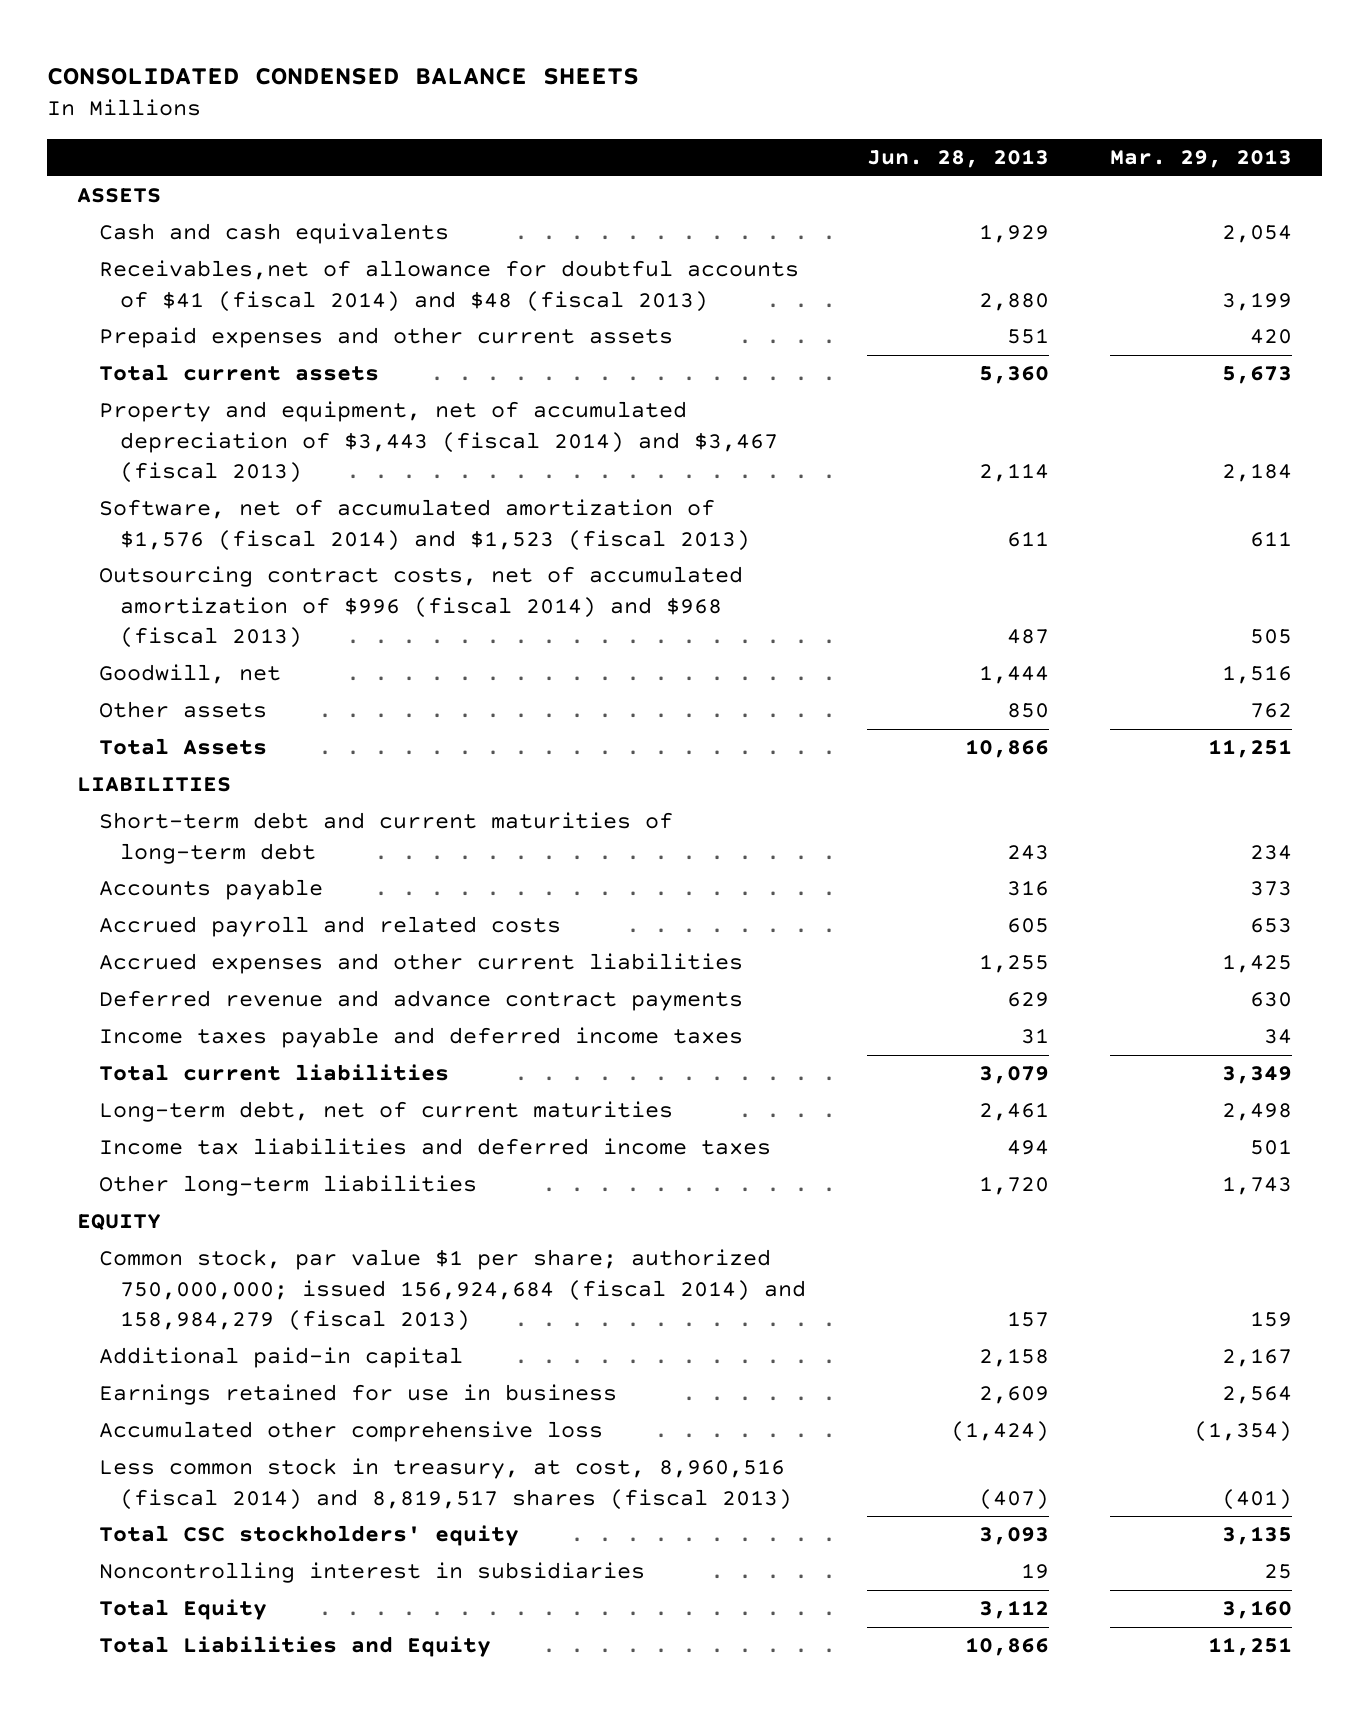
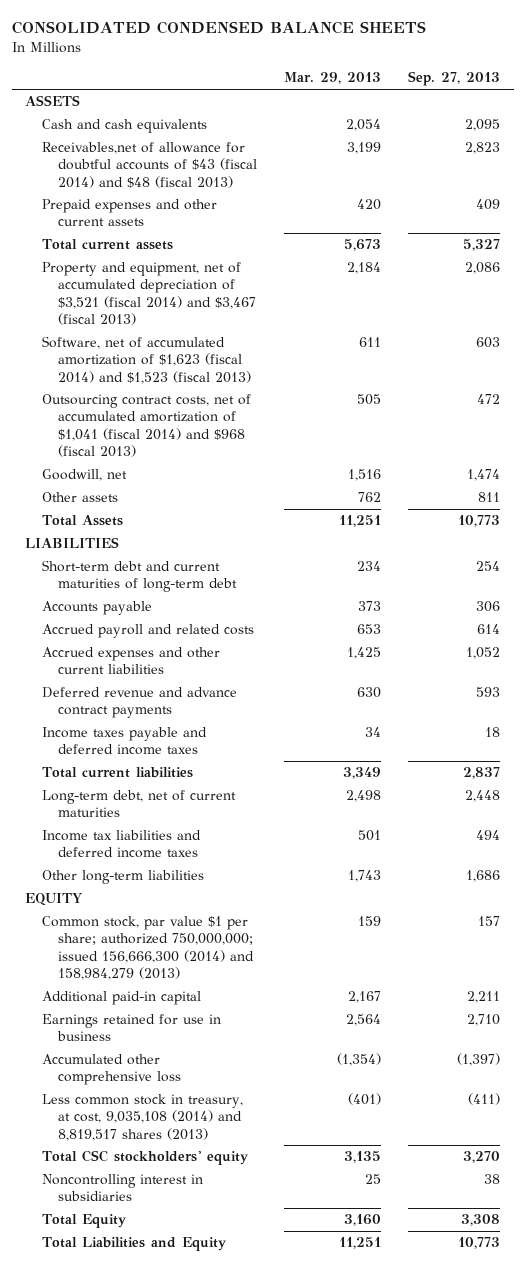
[866,149,1049,169] Jun. 28, 2013 -> none
none -> [407,71,500,87] Sep. 27, 2013
[98,260,799,312] Receivables,net of allowance for doubtful accounts of $41 (fiscal 2014) and $48 (fiscal 2013) -> [41,142,257,188] Receivables,net of allowance for doubtful accounts of $43 (fiscal 2014) and $48 (fiscal 2013)
[98,401,778,484] Property and equipment, net of accumulated depreciation of $3,443 (fiscal 2014) and $3,467 (fiscal 2013) -> [41,262,256,325] Property and equipment, net of accumulated depreciation of $3,521 (fiscal 2014) and $3,467 (fiscal 2013)
[98,499,750,551] Software, net of accumulated amortization of $1,576 (fiscal 2014) and $1,523 (fiscal 2013) -> [41,336,251,384] Software, net of accumulated amortization of $1,623 (fiscal 2014) and $1,523 (fiscal 2013)
[98,566,743,649] Outsourcing contract costs, net of accumulated amortization of $996 (fiscal 2014) and $968 (fiscal 2013) -> [41,394,251,457] Outsourcing contract costs, net of accumulated amortization of $1,041 (fiscal 2014) and $968 (fiscal 2013)
[98,1249,806,1332] Common stock, par value $1 per share; authorized 750,000,000; issued 156,924,684 (fiscal 2014) and 158,984,279 (fiscal 2013) -> [41,916,254,980] Common stock, par value $1 per share; authorized 750,000,000; issued 156,666,300 (2014) and 158,984,279 (2013)
[98,1458,792,1510] Less common stock in treasury, at cost, 8,960,516 (fiscal 2014) and 8,819,517 shares (fiscal 2013) -> [41,1094,243,1141] Less common stock in treasury, at cost, 9,035,108 (2014) and 8,819,517 shares (2013)

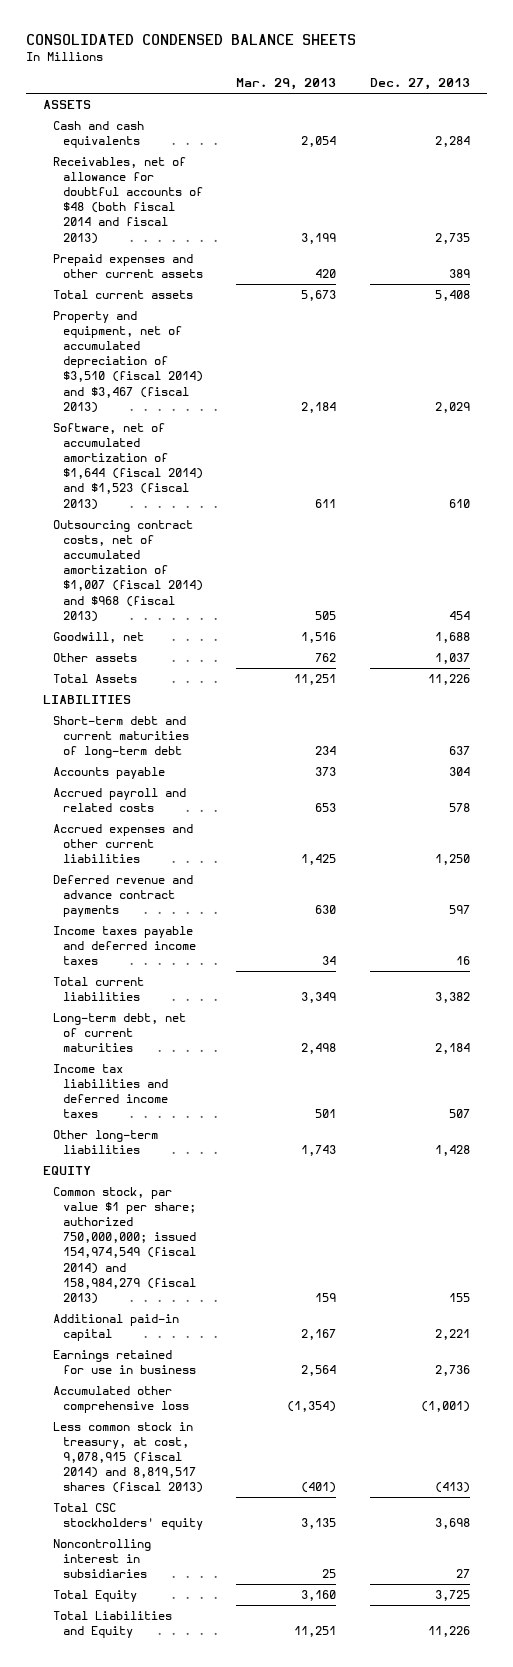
[407,71,500,87] Sep. 27, 2013 -> none
none -> [369,78,470,91] Dec. 27, 2013
[41,142,257,188] Receivables,net of allowance for doubtful accounts of $43 (fiscal 2014) and $48 (fiscal 2013) -> [52,156,203,244] Receivables, net of allowance for doubtful accounts of $48 (both fiscal 2014 and fiscal 2013)
[41,262,256,325] Property and equipment, net of accumulated depreciation of $3,521 (fiscal 2014) and $3,467 (fiscal 2013) -> [52,310,203,413] Property and equipment, net of accumulated depreciation of $3,510 (fiscal 2014) and $3,467 (fiscal 2013)
[41,336,251,384] Software, net of accumulated amortization of $1,623 (fiscal 2014) and $1,523 (fiscal 2013) -> [52,422,203,510] Software, net of accumulated amortization of $1,644 (fiscal 2014) and $1,523 (fiscal 2013)
[41,394,251,457] Outsourcing contract costs, net of accumulated amortization of $1,041 (fiscal 2014) and $968 (fiscal 2013) -> [52,519,203,622] Outsourcing contract costs, net of accumulated amortization of $1,007 (fiscal 2014) and $968 (fiscal 2013)
[41,916,254,980] Common stock, par value $1 per share; authorized 750,000,000; issued 156,666,300 (2014) and 158,984,279 (2013) -> [52,1186,196,1304] Common stock, par value $1 per share; authorized 750,000,000; issued 154,974,549 (fiscal 2014) and 158,984,279 (fiscal 2013)
[41,1094,243,1141] Less common stock in treasury, at cost, 9,035,108 (2014) and 8,819,517 shares (2013) -> [52,1421,203,1494] Less common stock in treasury, at cost, 9,078,915 (fiscal 2014) and 8,819,517 shares (fiscal 2013)

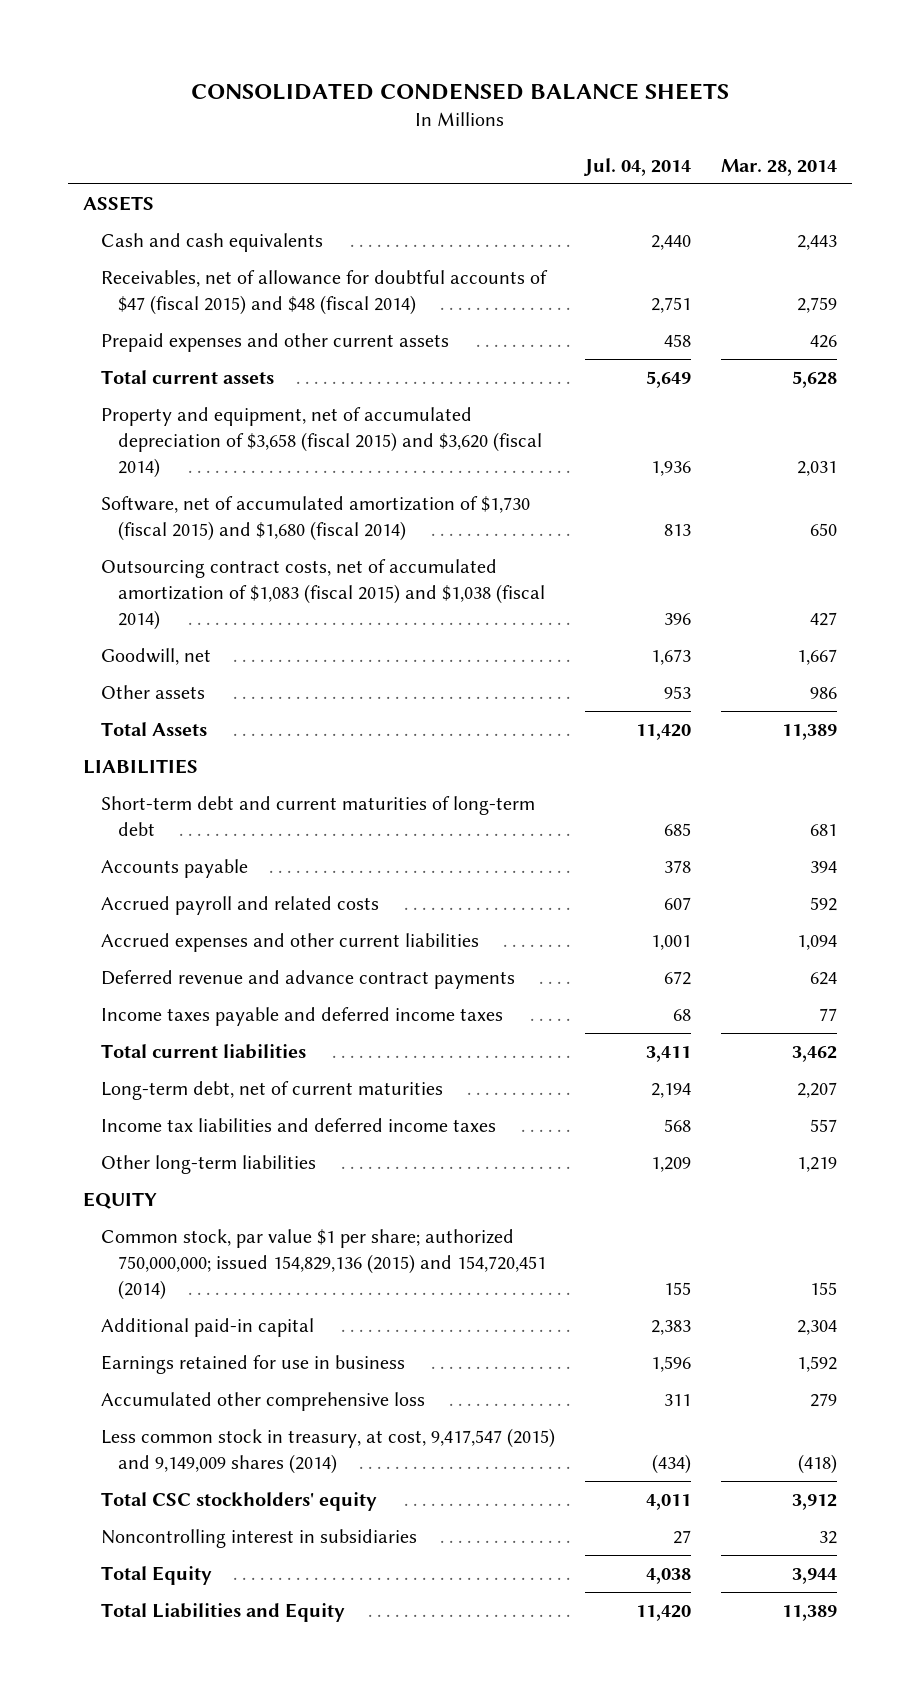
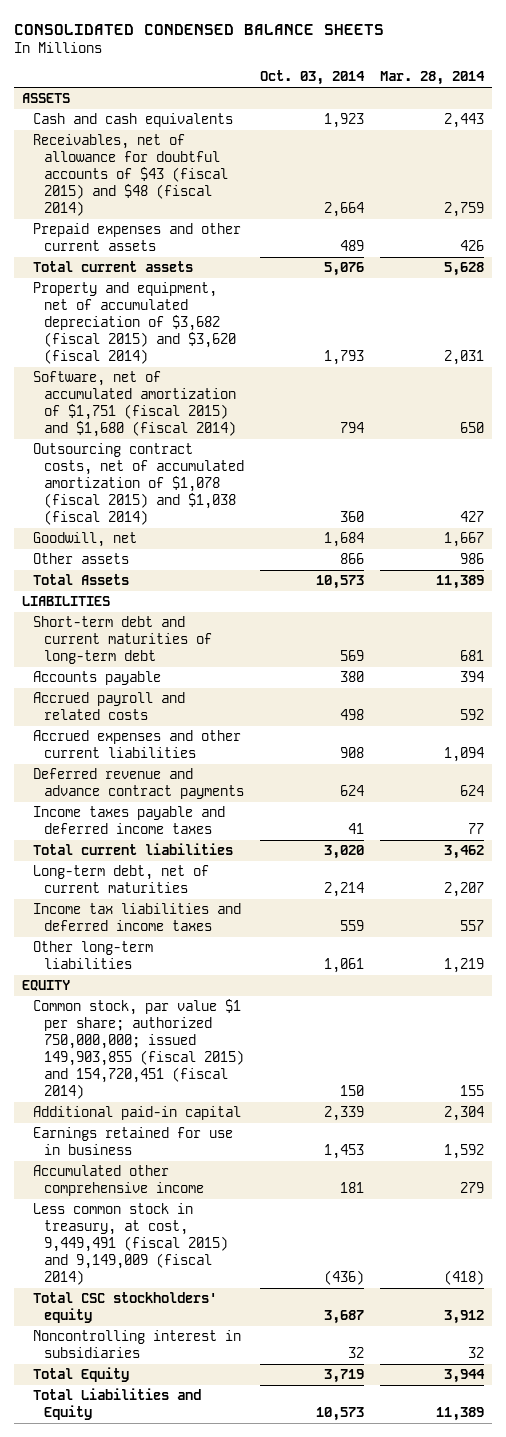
[582,157,691,176] Jul. 04, 2014 -> none
none -> [259,70,365,86] Oct. 03, 2014
[100,270,548,316] Receivables, net of allowance for doubtful accounts of $47 (fiscal 2015) and $48 (fiscal 2014) -> [32,133,228,217] Receivables, net of allowance for doubtful accounts of $43 (fiscal 2015) and $48 (fiscal 2014)
[100,407,542,479] Property and equipment, net of accumulated depreciation of $3,658 (fiscal 2015) and $3,620 (fiscal 2014) -> [32,281,236,365] Property and equipment, net of accumulated depreciation of $3,682 (fiscal 2015) and $3,620 (fiscal 2014)
[100,496,530,542] Software, net of accumulated amortization of $1,730 (fiscal 2015) and $1,680 (fiscal 2014) -> [32,370,236,438] Software, net of accumulated amortization of $1,751 (fiscal 2015) and $1,680 (fiscal 2014)
[100,559,545,631] Outsourcing contract costs, net of accumulated amortization of $1,083 (fiscal 2015) and $1,038 (fiscal 2014) -> [32,442,244,526] Outsourcing contract costs, net of accumulated amortization of $1,078 (fiscal 2015) and $1,038 (fiscal 2014)
[100,1229,546,1301] Common stock, par value $1 per share; authorized 750,000,000; issued 154,829,136 (2015) and 154,720,451 (2014) -> [32,998,244,1100] Common stock, par value $1 per share; authorized 750,000,000; issued 149,903,855 (fiscal 2015) and 154,720,451 (fiscal 2014)
[100,1392,425,1412] Accumulated other comprehensive loss -> [32,1164,204,1197] Accumulated other comprehensive income
[100,1428,555,1475] Less common stock in treasury, at cost, 9,417,547 (2015) and 9,149,009 shares (2014) -> [32,1202,228,1286] Less common stock in treasury, at cost, 9,449,491 (fiscal 2015) and 9,149,009 (fiscal 2014)

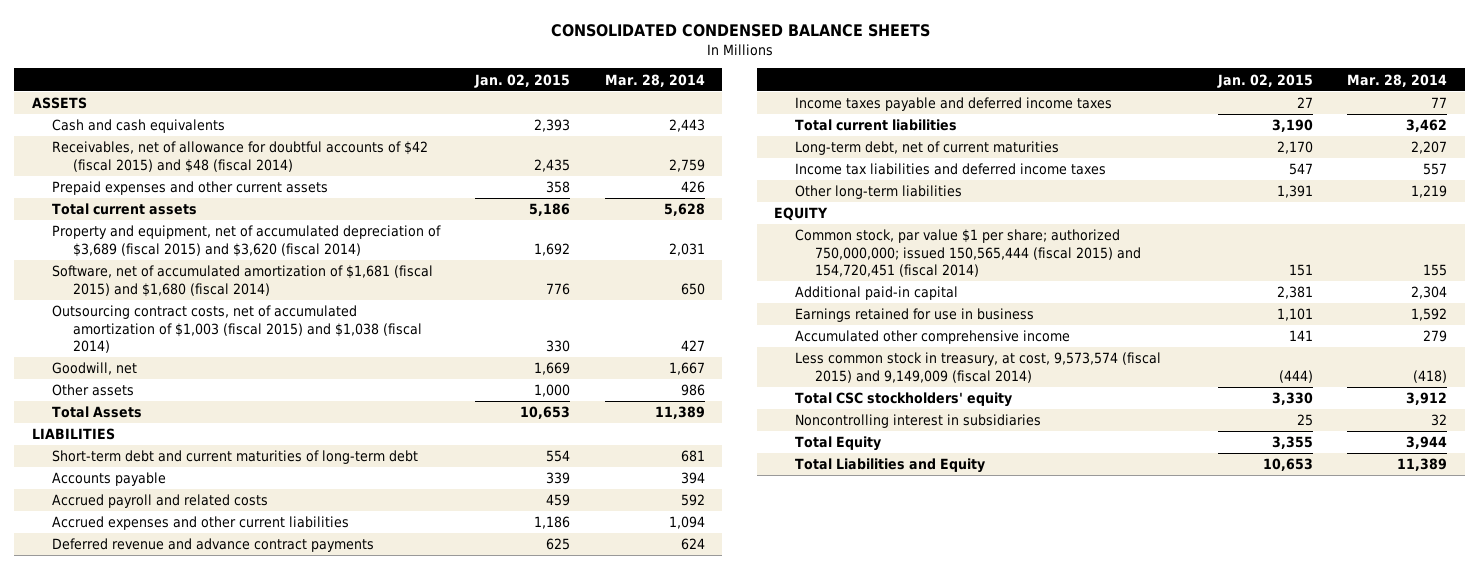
[259,70,365,86] Oct. 03, 2014 -> none
none -> [474,73,571,88] Jan. 02, 2015
[32,133,228,217] Receivables, net of allowance for doubtful accounts of $43 (fiscal 2015) and $48 (fiscal 2014) -> [52,141,429,173] Receivables, net of allowance for doubtful accounts of $42 (fiscal 2015) and $48 (fiscal 2014)
[32,281,236,365] Property and equipment, net of accumulated depreciation of $3,682 (fiscal 2015) and $3,620 (fiscal 2014) -> [52,225,442,257] Property and equipment, net of accumulated depreciation of $3,689 (fiscal 2015) and $3,620 (fiscal 2014)
[32,370,236,438] Software, net of accumulated amortization of $1,751 (fiscal 2015) and $1,680 (fiscal 2014) -> [52,265,434,297] Software, net of accumulated amortization of $1,681 (fiscal 2015) and $1,680 (fiscal 2014)
[32,442,244,526] Outsourcing contract costs, net of accumulated amortization of $1,078 (fiscal 2015) and $1,038 (fiscal 2014) -> [52,305,422,354] Outsourcing contract costs, net of accumulated amortization of $1,003 (fiscal 2015) and $1,038 (fiscal 2014)
[32,998,244,1100] Common stock, par value $1 per share; authorized 750,000,000; issued 149,903,855 (fiscal 2015) and 154,720,451 (fiscal 2014) -> [794,229,1142,278] Common stock, par value $1 per share; authorized 750,000,000; issued 150,565,444 (fiscal 2015) and 154,720,451 (fiscal 2014)
[32,1202,228,1286] Less common stock in treasury, at cost, 9,449,491 (fiscal 2015) and 9,149,009 (fiscal 2014) -> [794,352,1161,383] Less common stock in treasury, at cost, 9,573,574 (fiscal 2015) and 9,149,009 (fiscal 2014)

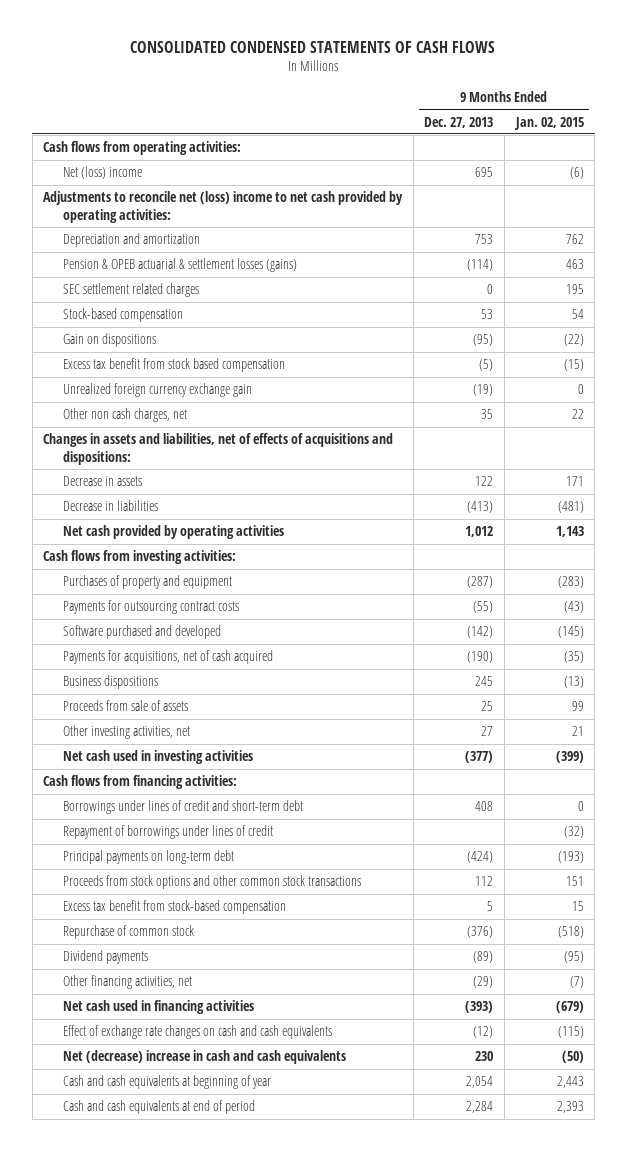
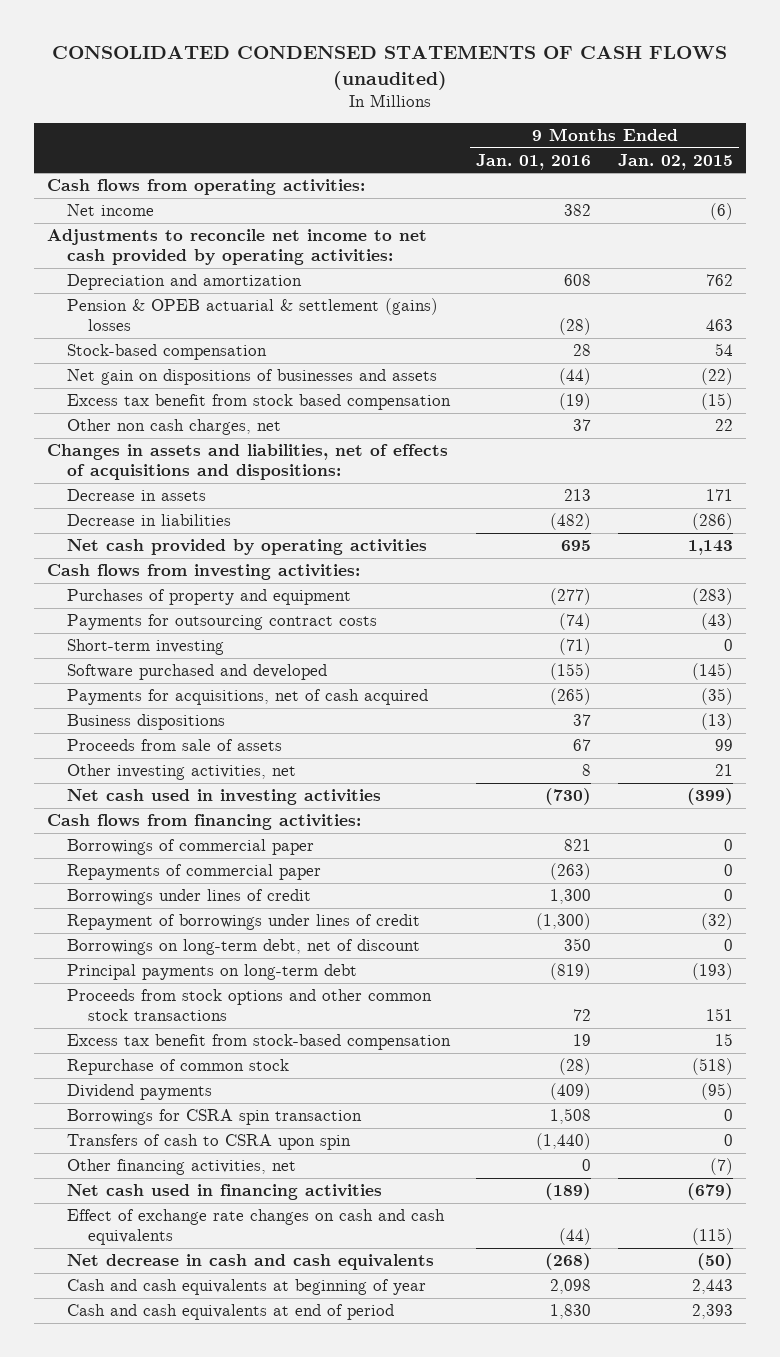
[130,41,496,54] CONSOLIDATED CONDENSED STATEMENTS OF CASH FLOWS -> [51,45,727,90] CONSOLIDATED CONDENSED STATEMENTS OF CASH FLOWS (unaudited)
[424,116,494,128] Dec. 27, 2013 -> none
none -> [476,153,592,170] Jan. 01, 2016
[62,166,142,180] Net (loss) income -> [67,203,155,216] Net income
[43,191,404,223] Adjustments to reconcile net (loss) income to net cash provided by operating activities: -> [47,228,428,265] Adjustments to reconcile net income to net cash provided by operating activities:
[62,283,199,298] SEC settlement related charges -> none
[62,258,297,273] Pension & OPEB actuarial & settlement losses (gains) -> [67,297,439,331] Pension & OPEB actuarial & settlement (gains) losses
[62,333,156,348] Gain on dispositions -> [67,368,438,385] Net gain on dispositions of businesses and assets
[62,383,252,398] Unrealized foreign currency exchange gain -> none
[557,501,584,514] (481) -> [691,512,733,530] (286)
none -> [67,638,225,655] Short-term investing
none -> [67,838,315,855] Borrowings of commercial paper
none -> [67,863,322,880] Repayments of commercial paper
[62,800,303,815] Borrowings under lines of credit and short-term debt -> [67,888,312,905] Borrowings under lines of credit
none -> [67,938,421,955] Borrowings on long-term debt, net of discount
none -> [67,1108,363,1125] Borrowings for CSRA spin transaction
none -> [67,1133,352,1150] Transfers of cash to CSRA upon spin
[62,1050,346,1065] Net (decrease) increase in cash and cash equivalents -> [67,1253,435,1270] Net decrease in cash and cash equivalents

